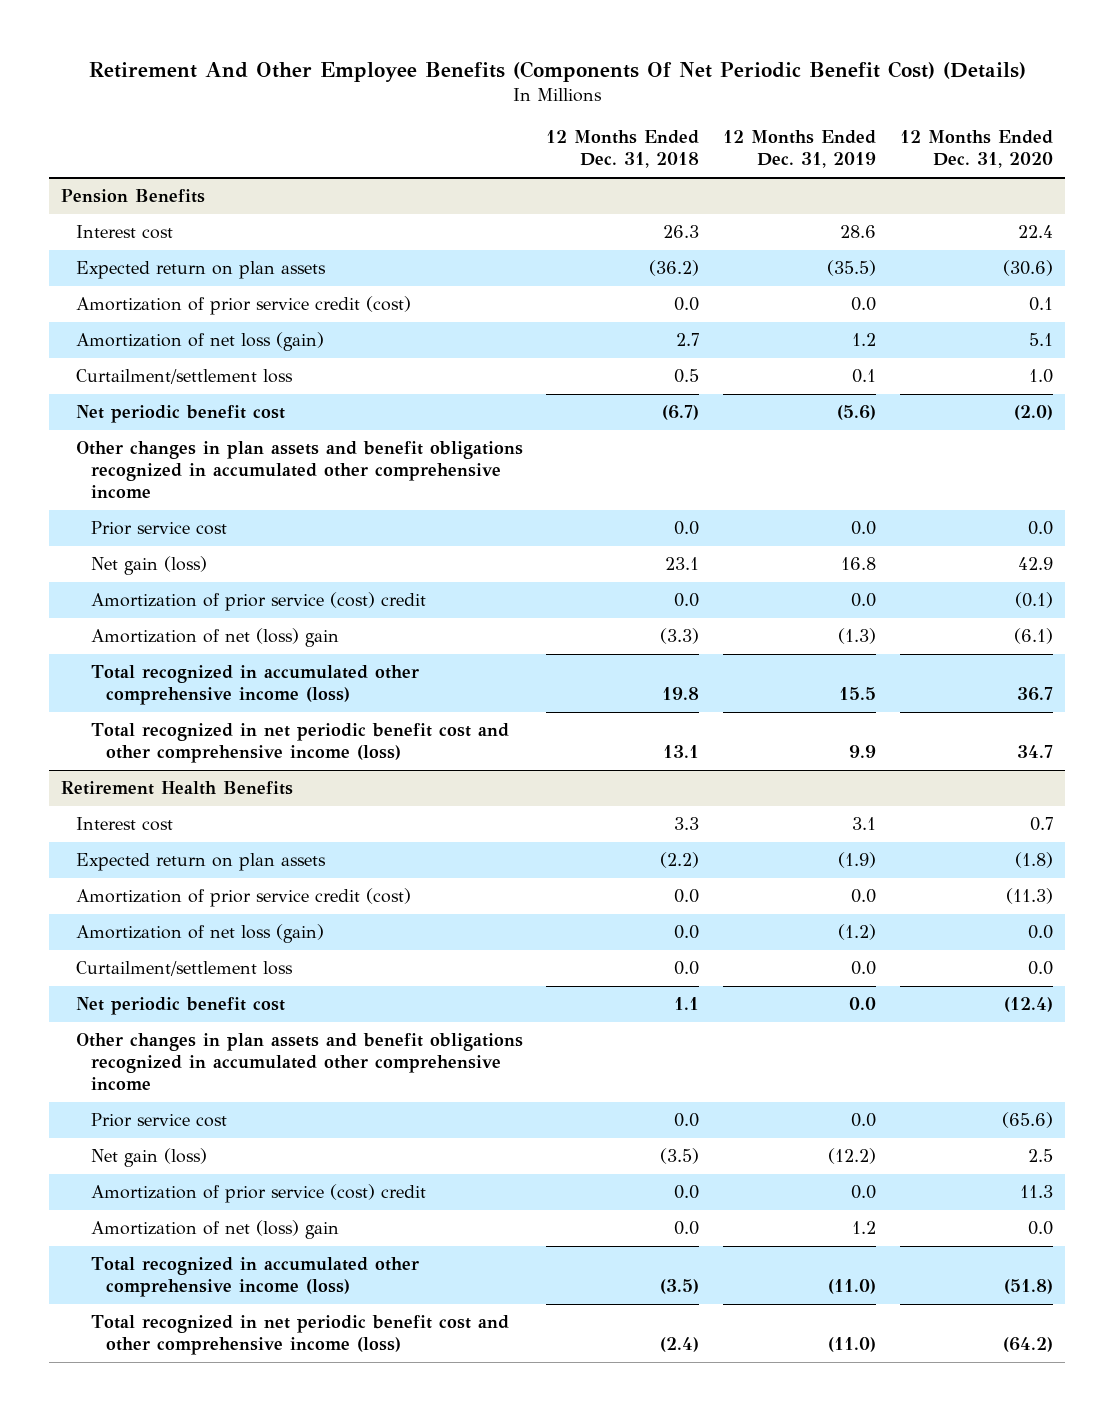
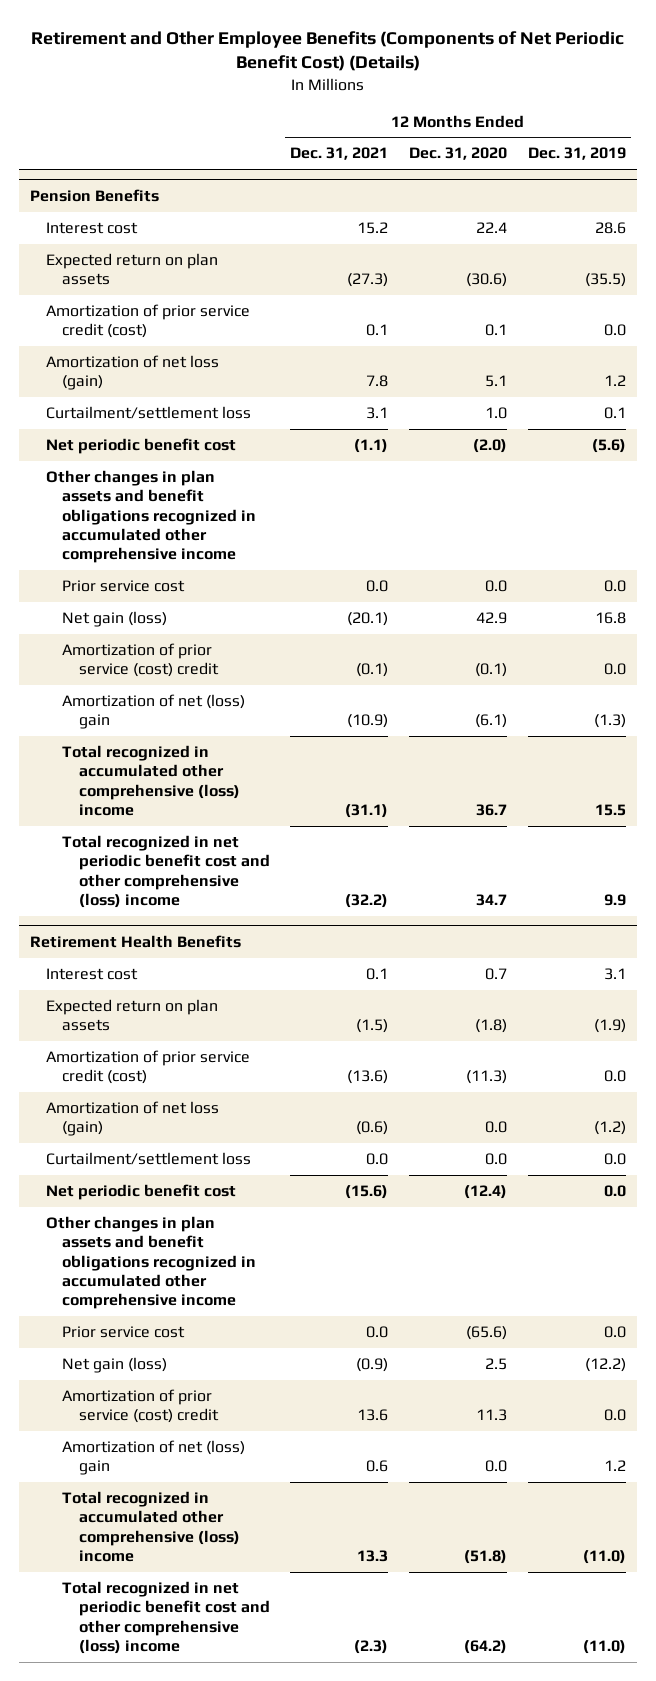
[88,60,1026,82] Retirement And Other Employee Benefits (Components Of Net Periodic Benefit Cost) (Details) -> [30,30,624,72] Retirement and Other Employee Benefits (Components of Net Periodic Benefit Cost) (Details)
[546,130,700,169] 12 Months Ended Dec. 31, 2018 -> none
none -> [290,147,389,161] Dec. 31, 2021
[91,665,420,706] Total recognized in accumulated other comprehensive income (loss) -> [62,745,240,817] Total recognized in accumulated other comprehensive (loss) income
[91,723,510,764] Total recognized in net periodic benefit cost and other comprehensive income (loss) -> [62,835,270,909] Total recognized in net periodic benefit cost and other comprehensive (loss) income
[91,1257,420,1298] Total recognized in accumulated other comprehensive income (loss) -> [62,1491,240,1563] Total recognized in accumulated other comprehensive (loss) income
[91,1315,510,1356] Total recognized in net periodic benefit cost and other comprehensive income (loss) -> [62,1581,270,1655] Total recognized in net periodic benefit cost and other comprehensive (loss) income

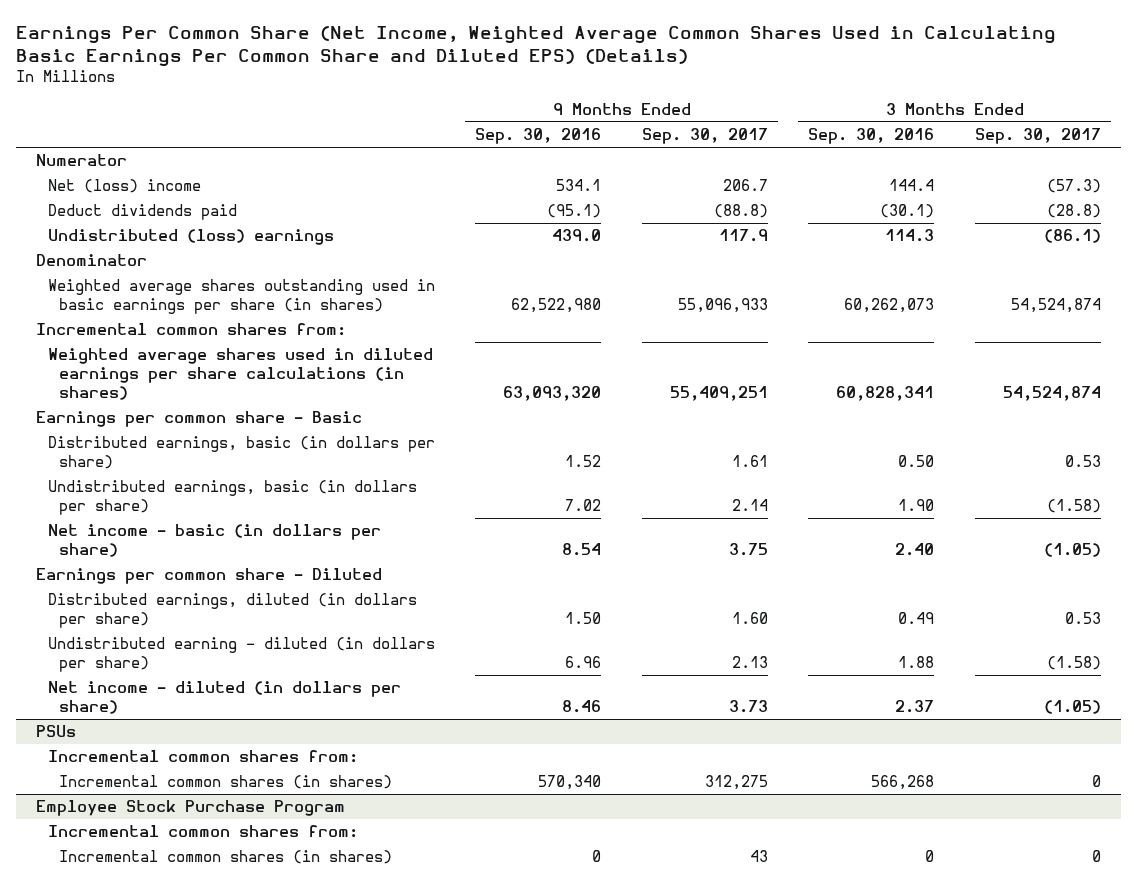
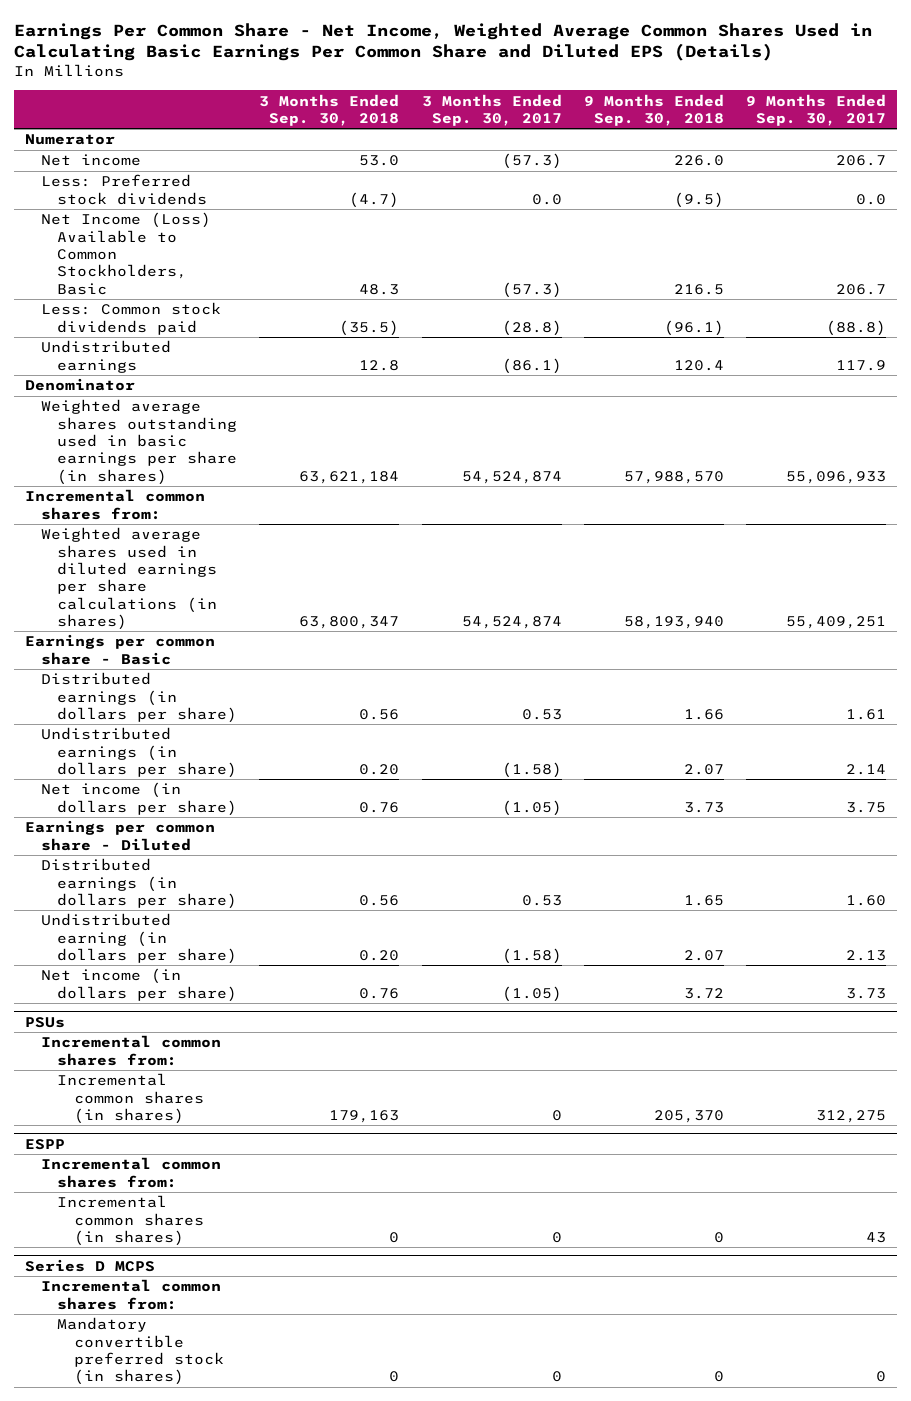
[15,25,1056,67] Earnings Per Common Share (Net Income, Weighted Average Common Shares Used in Calculating Basic Earnings Per Common Share and Diluted EPS) (Details) -> [13,22,872,62] Earnings Per Common Share - Net Income, Weighted Average Common Shares Used in Calculating Basic Earnings Per Common Share and Diluted EPS (Details)
[475,128,602,145] Sep. 30, 2016 -> none
[808,128,935,145] Sep. 30, 2016 -> none
none -> [259,93,400,126] 3 Months Ended Sep. 30, 2018
none -> [583,93,724,126] 9 Months Ended Sep. 30, 2018
[47,179,201,194] Net (loss) income -> [41,154,142,167] Net income
none -> [41,174,208,205] Less: Preferred stock dividends
none -> [41,212,212,295] Net Income (Loss) Available to Common Stockholders, Basic
[47,204,237,221] Deduct dividends paid -> [41,302,222,335] Less: Common stock dividends paid
[47,229,334,246] Undistributed (loss) earnings -> [41,340,172,373] Undistributed earnings
[47,436,435,470] Distributed earnings, basic (in dollars per share) -> [41,672,238,723] Distributed earnings (in dollars per share)
[47,480,417,516] Undistributed earnings, basic (in dollars per share) -> [41,727,238,778] Undistributed earnings (in dollars per share)
[47,524,381,558] Net income - basic (in dollars per share) -> [41,782,238,816] Net income (in dollars per share)
[47,593,417,629] Distributed earnings, diluted (in dollars per share) -> [41,858,238,909] Distributed earnings (in dollars per share)
[47,637,435,673] Undistributed earning - diluted (in dollars per share) -> [41,913,238,964] Undistributed earning (in dollars per share)
[47,681,401,715] Net income - diluted (in dollars per share) -> [41,968,238,1002] Net income (in dollars per share)
[36,800,346,817] Employee Stock Purchase Program -> [25,1138,66,1150] ESPP
none -> [25,1258,156,1272] Series D MCPS
none -> [41,1279,222,1310] Incremental common shares from:
none -> [57,1317,224,1386] Mandatory convertible preferred stock (in shares)

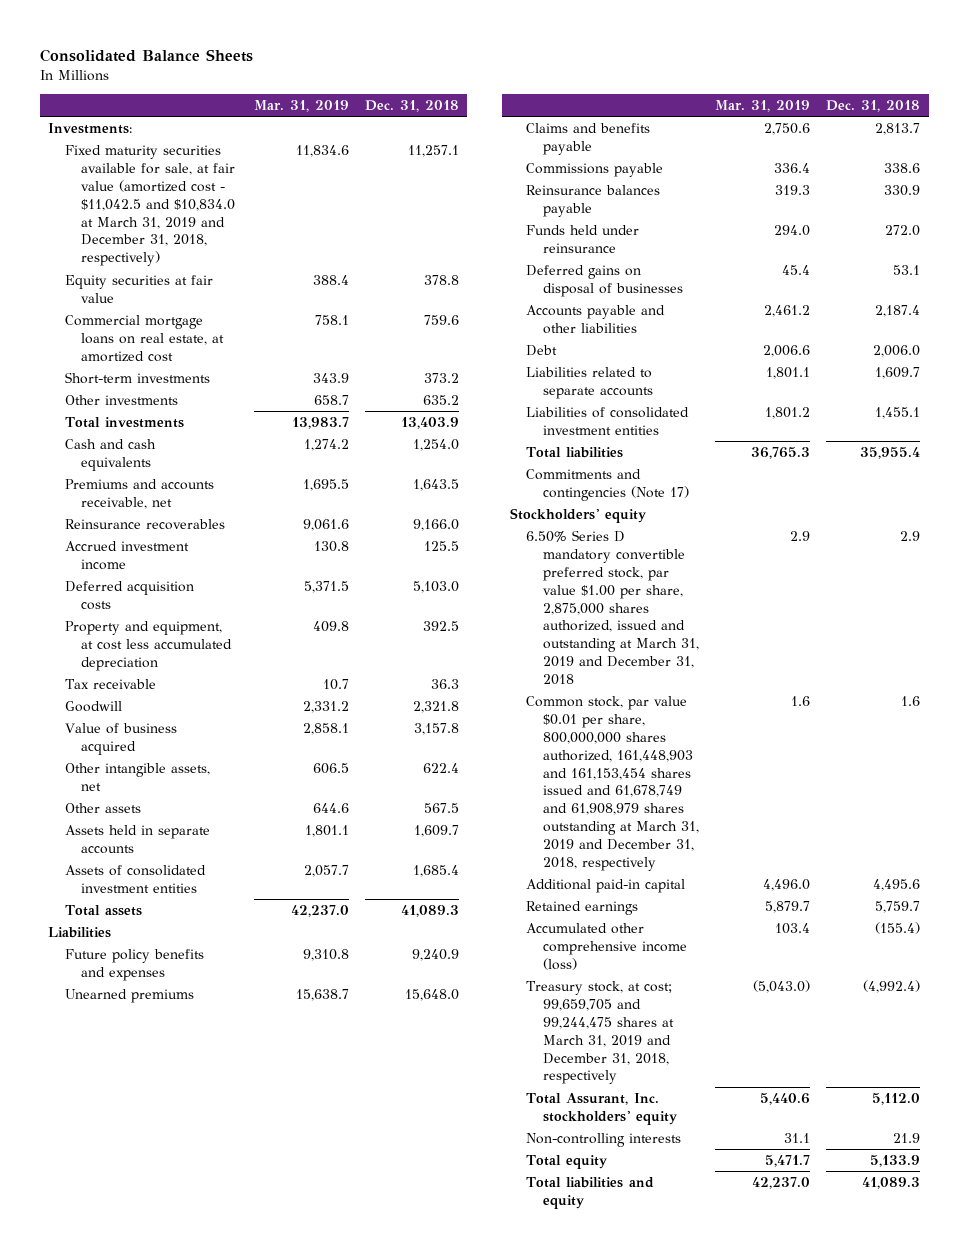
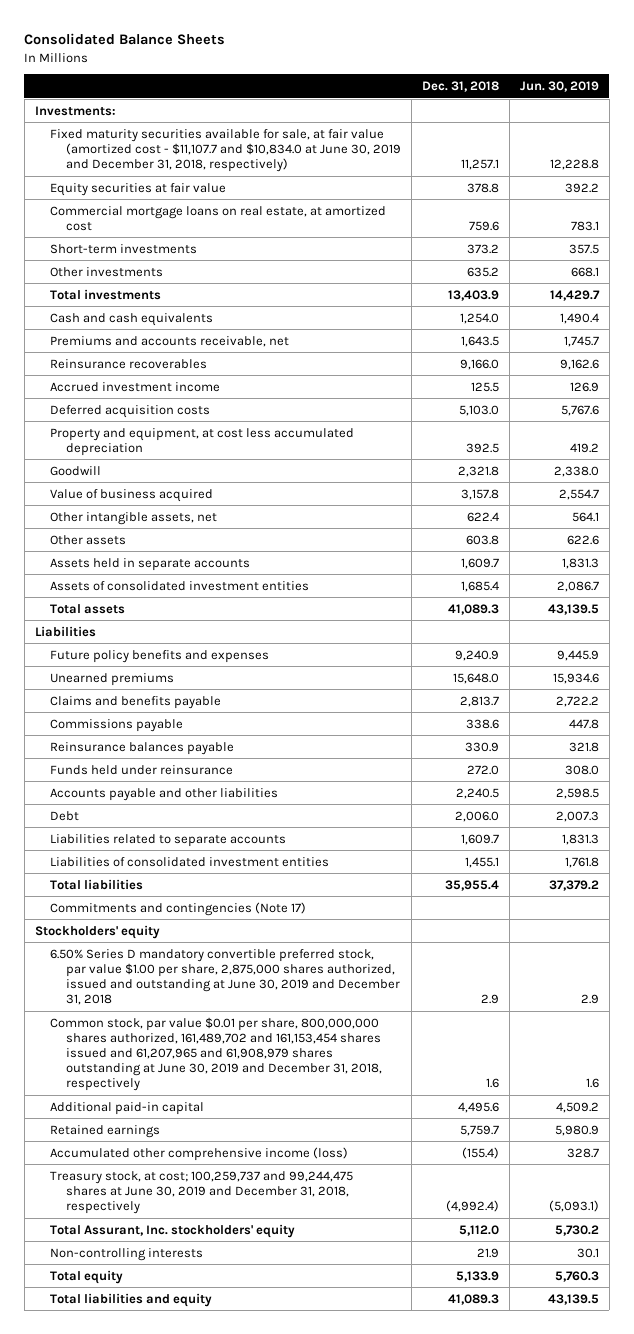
[253,99,349,112] Mar. 31, 2019 -> none
none -> [519,81,599,93] Jun. 30, 2019
[64,144,236,267] Fixed maturity securities available for sale, at fair value (amortized cost - $11,042.5 and $10,834.0 at March 31, 2019 and December 31, 2018, respectively) -> [50,128,401,172] Fixed maturity securities available for sale, at fair value (amortized cost - $11,107.7 and $10,834.0 at June 30, 2019 and December 31, 2018, respectively)
[64,678,156,689] Tax receivable -> none
[423,802,459,813] 567.5 -> [465,534,499,545] 603.8
[526,264,684,297] Deferred gains on disposal of businesses -> none
[875,304,921,317] 2,187.4 -> [455,787,499,799] 2,240.5
[526,529,700,686] 6.50% Series D mandatory convertible preferred stock, par value $1.00 per share, 2,875,000 shares authorized, issued and outstanding at March 31, 2019 and December 31, 2018 -> [50,948,400,1005] 6.50% Series D mandatory convertible preferred stock, par value $1.00 per share, 2,875,000 shares authorized, issued and outstanding at June 30, 2019 and December 31, 2018
[526,695,700,872] Common stock, par value $0.01 per share, 800,000,000 shares authorized, 161,448,903 and 161,153,454 shares issued and 61,678,749 and 61,908,979 shares outstanding at March 31, 2019 and December 31, 2018, respectively -> [50,1016,382,1092] Common stock, par value $0.01 per share, 800,000,000 shares authorized, 161,489,702 and 161,153,454 shares issued and 61,207,965 and 61,908,979 shares outstanding at June 30, 2019 and December 31, 2018, respectively
[526,980,675,1085] Treasury stock, at cost; 99,659,705 and 99,244,475 shares at March 31, 2019 and December 31, 2018, respectively -> [50,1170,354,1214] Treasury stock, at cost; 100,259,737 and 99,244,475 shares at June 30, 2019 and December 31, 2018, respectively

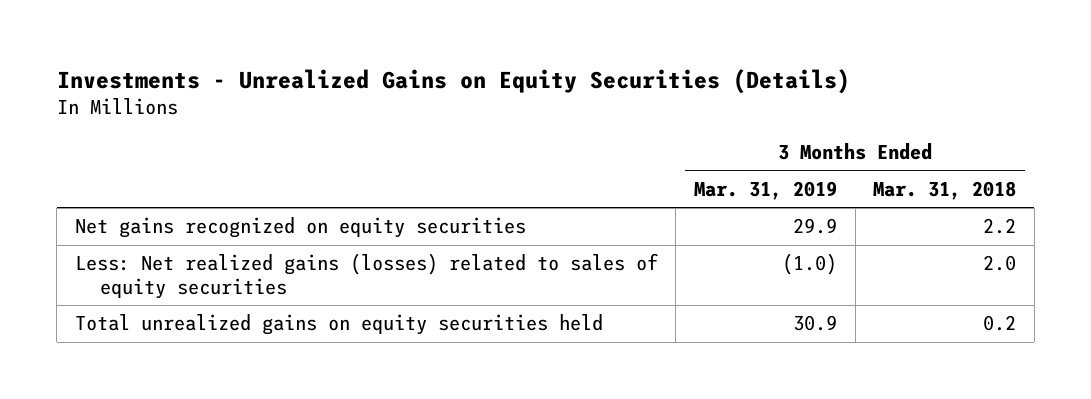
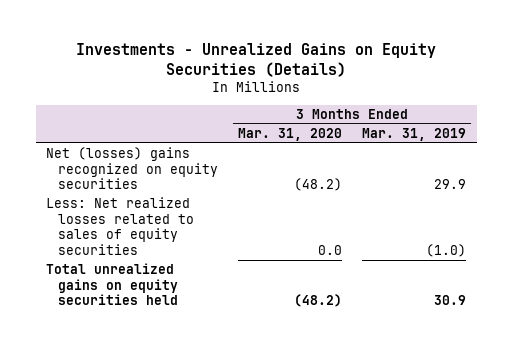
[873,180,1017,200] Mar. 31, 2018 -> none
none -> [238,127,343,141] Mar. 31, 2020
[74,217,526,239] Net gains recognized on equity securities -> [45,147,219,190] Net (losses) gains recognized on equity securities
[74,253,658,299] Less: Net realized gains (losses) related to sales of equity securities -> [45,197,195,256] Less: Net realized losses related to sales of equity securities

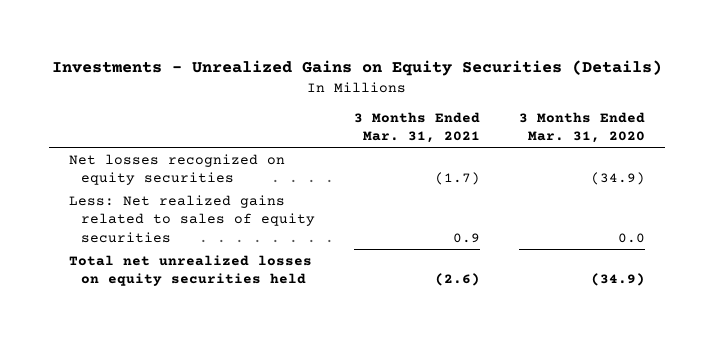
[362,127,467,141] Mar. 31, 2019 -> none
none -> [353,111,480,144] 3 Months Ended Mar. 31, 2021
[45,147,219,190] Net (losses) gains recognized on equity securities -> [68,153,285,186] Net losses recognized on equity securities
[294,178,343,192] (48.2) -> [591,172,646,186] (34.9)
[45,197,195,256] Less: Net realized losses related to sales of equity securities -> [68,194,315,243] Less: Net realized gains related to sales of equity securities
[45,263,179,306] Total unrealized gains on equity securities held -> [68,254,312,287] Total net unrealized losses on equity securities held
[294,294,343,308] (48.2) -> [591,273,646,287] (34.9)

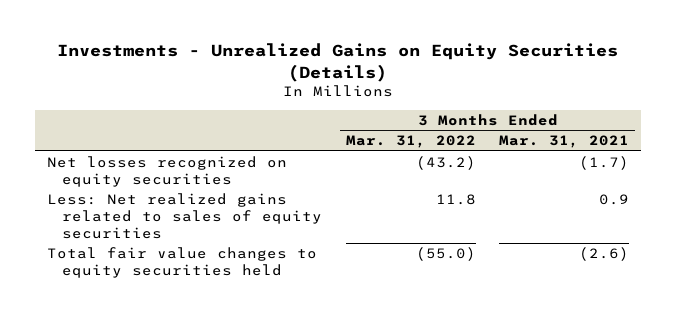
[519,111,646,144] 3 Months Ended Mar. 31, 2020 -> none
none -> [345,135,476,149] Mar. 31, 2022
[68,254,312,287] Total net unrealized losses on equity securities held -> [46,246,317,278] Total fair value changes to equity securities held

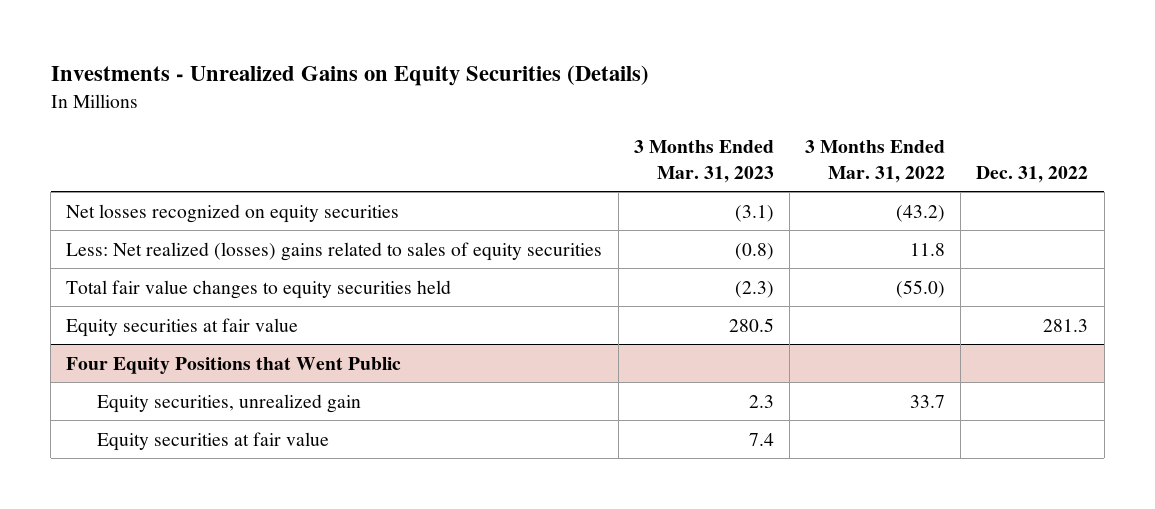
[499,135,630,149] Mar. 31, 2021 -> none
none -> [633,140,774,183] 3 Months Ended Mar. 31, 2023
none -> [976,165,1089,183] Dec. 31, 2022
[46,192,323,239] Less: Net realized gains related to sales of equity securities -> [66,241,603,261] Less: Net realized (losses) gains related to sales of equity securities
none -> [66,317,299,337] Equity securities at fair value
none -> [66,356,402,374] Four Equity Positions that Went Public
none -> [96,393,361,413] Equity securities, unrealized gain
none -> [96,431,329,451] Equity securities at fair value

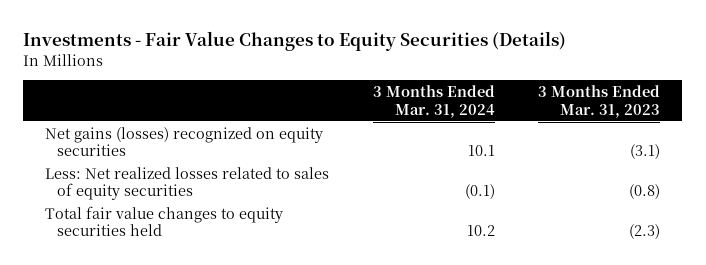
[50,65,649,87] Investments - Unrealized Gains on Equity Securities (Details) -> [23,30,567,51] Investments - Fair Value Changes to Equity Securities (Details)
[805,140,946,183] 3 Months Ended Mar. 31, 2022 -> none
[976,165,1089,183] Dec. 31, 2022 -> none
none -> [372,84,495,118] 3 Months Ended Mar. 31, 2024
[66,203,400,223] Net losses recognized on equity securities -> [45,126,324,157] Net gains (losses) recognized on equity securities
[66,241,603,261] Less: Net realized (losses) gains related to sales of equity securities -> [45,166,330,201] Less: Net realized losses related to sales of equity securities
[66,317,299,337] Equity securities at fair value -> none
[66,356,402,374] Four Equity Positions that Went Public -> none
[96,393,361,413] Equity securities, unrealized gain -> none
[96,431,329,451] Equity securities at fair value -> none

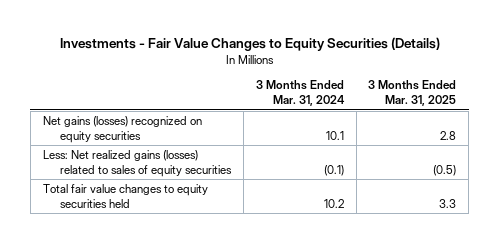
[538,84,661,118] 3 Months Ended Mar. 31, 2023 -> none
none -> [368,80,457,107] 3 Months Ended Mar. 31, 2025
[45,166,330,201] Less: Net realized losses related to sales of equity securities -> [42,149,232,177] Less: Net realized gains (losses) related to sales of equity securities

